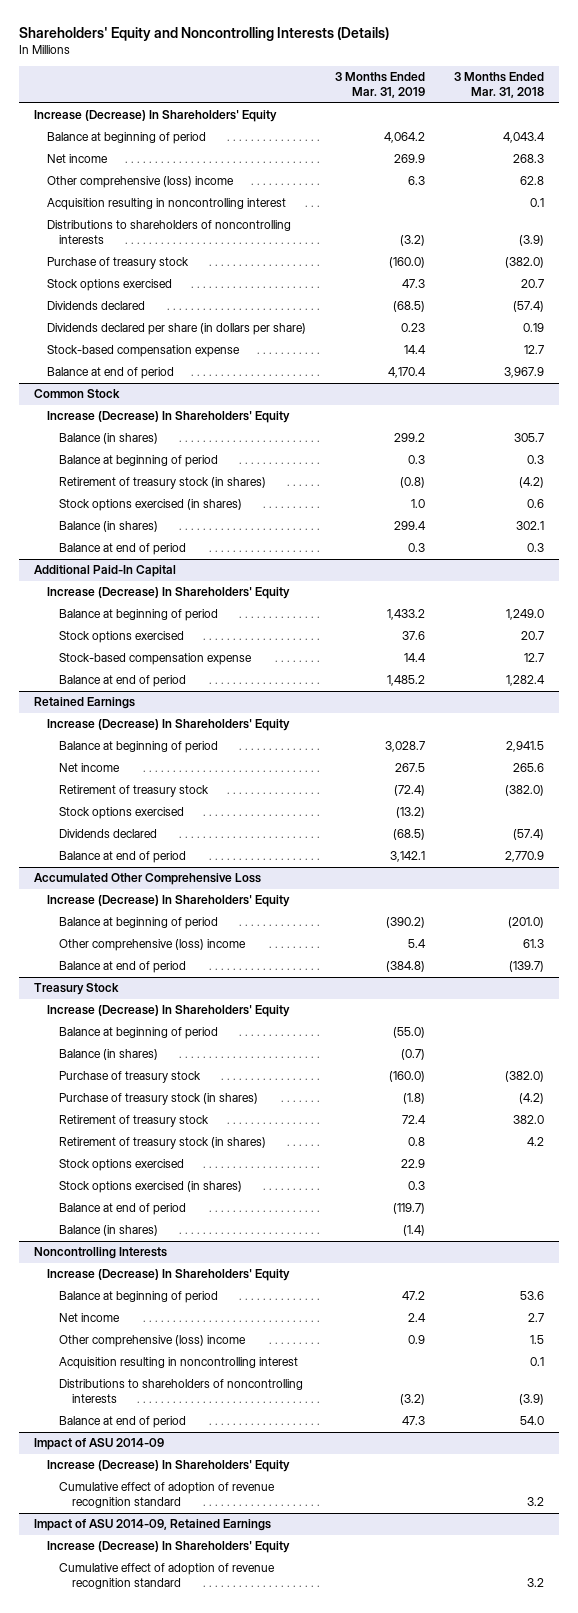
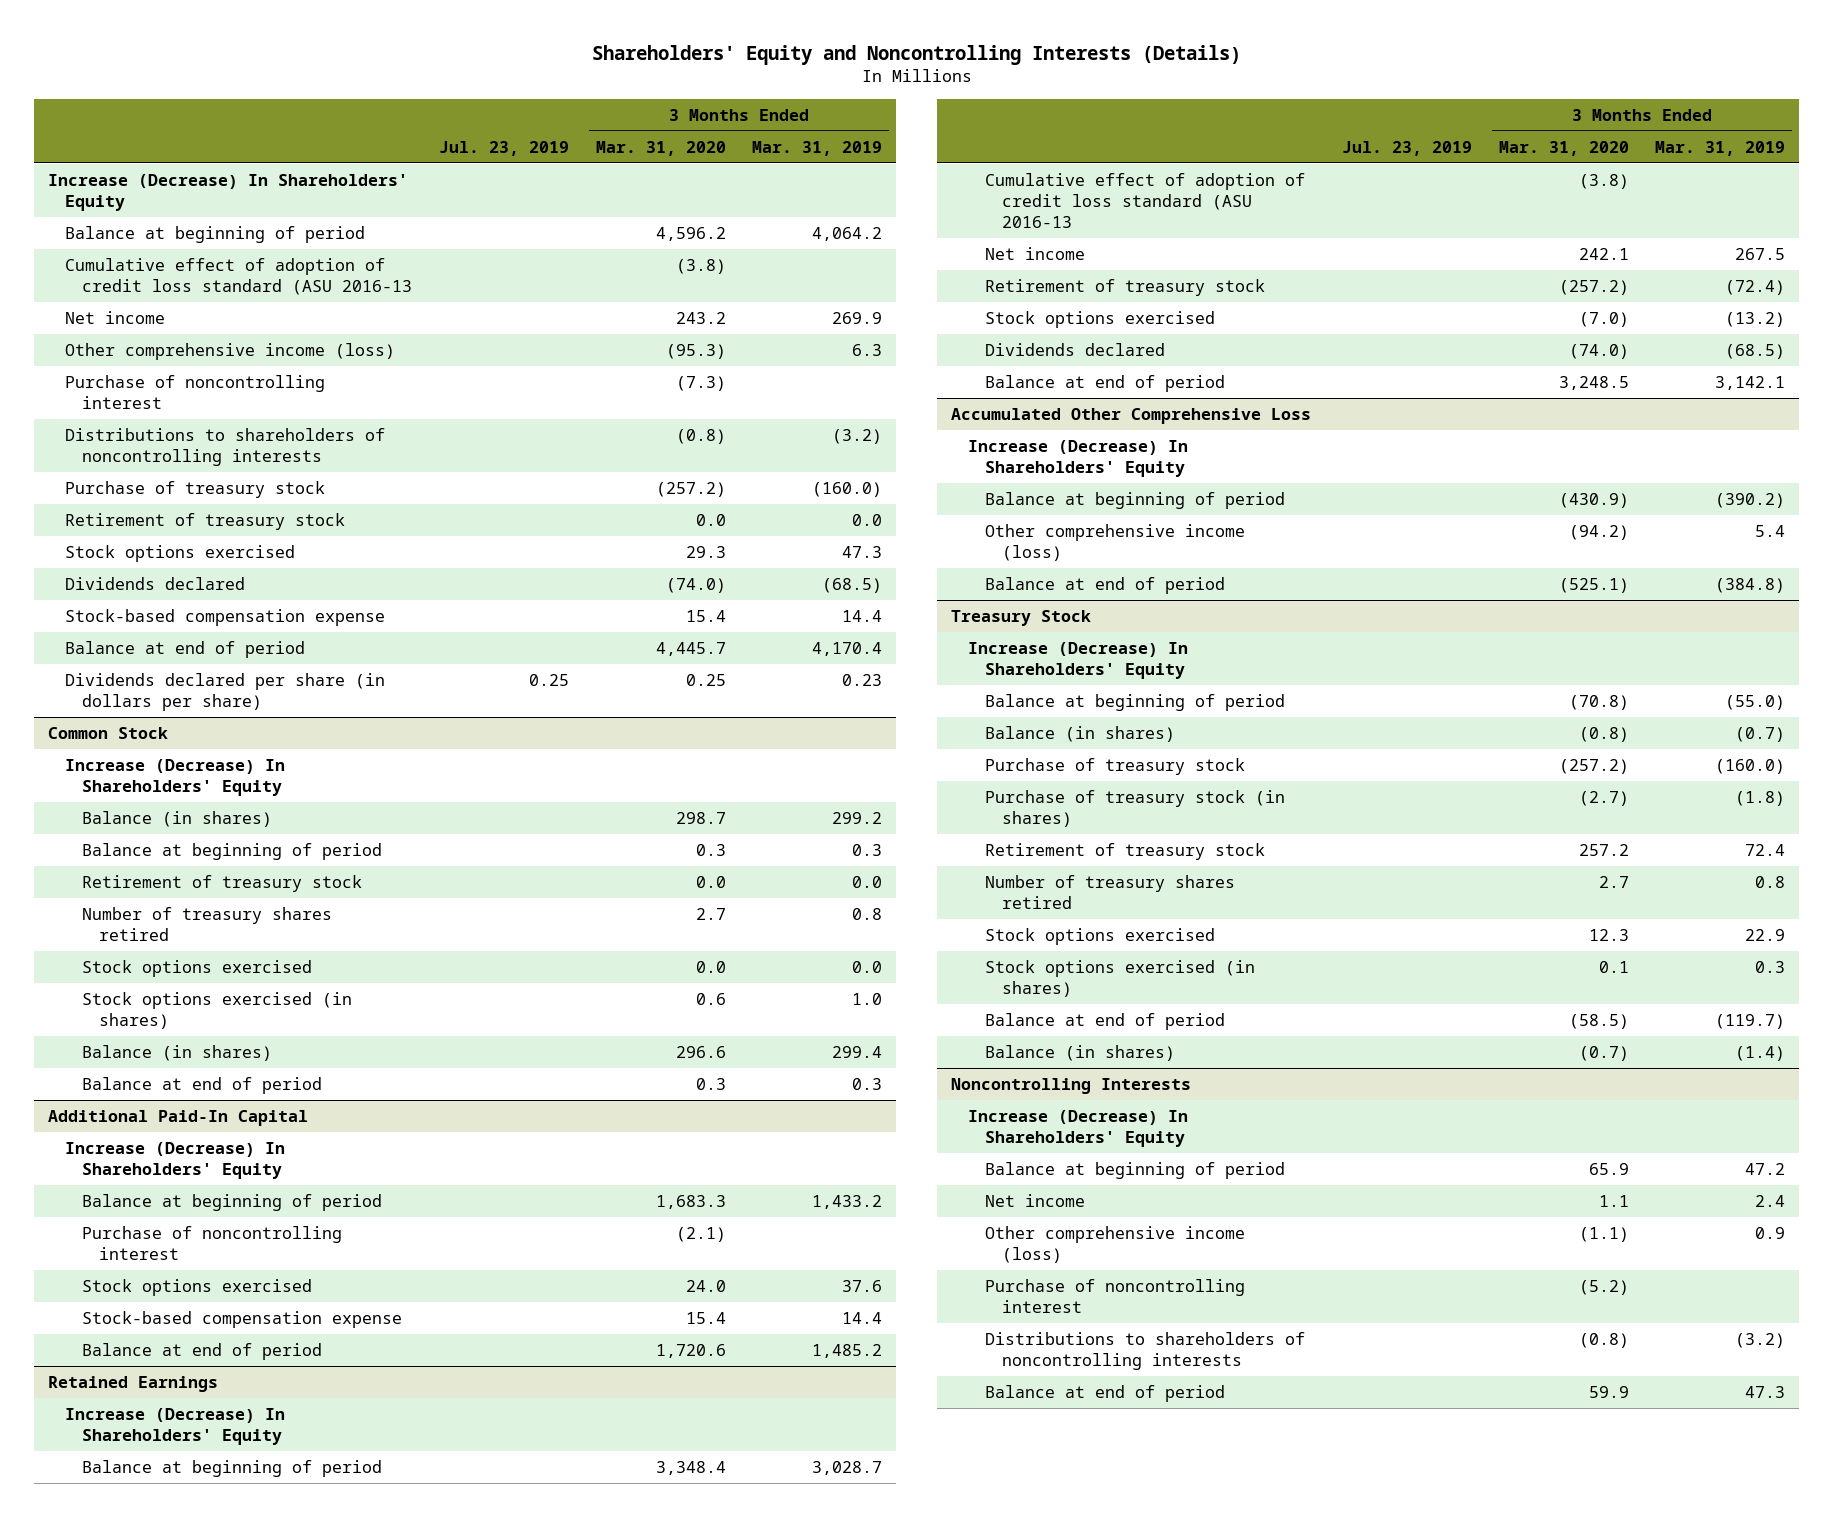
[454,71,545,99] 3 Months Ended Mar. 31, 2018 -> none
none -> [438,140,569,156] Jul. 23, 2019
none -> [595,140,726,156] Mar. 31, 2020
none -> [64,257,412,295] Cumulative effect of adoption of credit loss standard (ASU 2016-13
[46,198,286,211] Acquisition resulting in noncontrolling interest -> none
[46,176,234,189] Other comprehensive (loss) income -> [64,342,395,360] Other comprehensive income (loss)
none -> [64,374,325,409] Purchase of noncontrolling interest
none -> [64,512,345,530] Retirement of treasury stock
[46,323,306,336] Dividends declared per share (in dollars per share) -> [64,672,385,711] Dividends declared per share (in dollars per share)
none -> [81,874,362,892] Retirement of treasury stock
[59,477,267,490] Retirement of treasury stock (in shares) -> [81,906,332,941] Number of treasury shares retired
[399,477,425,489] (0.8) -> [852,907,883,920] 0.8
none -> [81,959,312,977] Stock options exercised
none -> [81,1225,342,1260] Purchase of noncontrolling interest
none -> [984,172,1305,228] Cumulative effect of adoption of credit loss standard (ASU 2016-13
[59,939,247,952] Other comprehensive (loss) income -> [984,523,1245,561] Other comprehensive income (loss)
[59,1137,267,1150] Retirement of treasury stock (in shares) -> [984,874,1235,909] Number of treasury shares retired
[59,1357,299,1370] Acquisition resulting in noncontrolling interest -> none
[59,1335,247,1348] Other comprehensive (loss) income -> [984,1225,1245,1263] Other comprehensive income (loss)
none -> [984,1278,1245,1313] Purchase of noncontrolling interest
[33,1438,164,1451] Impact of ASU 2014-09 -> none
[46,1460,290,1473] Increase (Decrease) In Shareholders' Equity -> none
[59,1482,276,1509] Cumulative effect of adoption of revenue recognition standard -> none
[33,1519,271,1532] Impact of ASU 2014-09, Retained Earnings -> none
[46,1541,290,1554] Increase (Decrease) In Shareholders' Equity -> none
[59,1563,276,1590] Cumulative effect of adoption of revenue recognition standard -> none

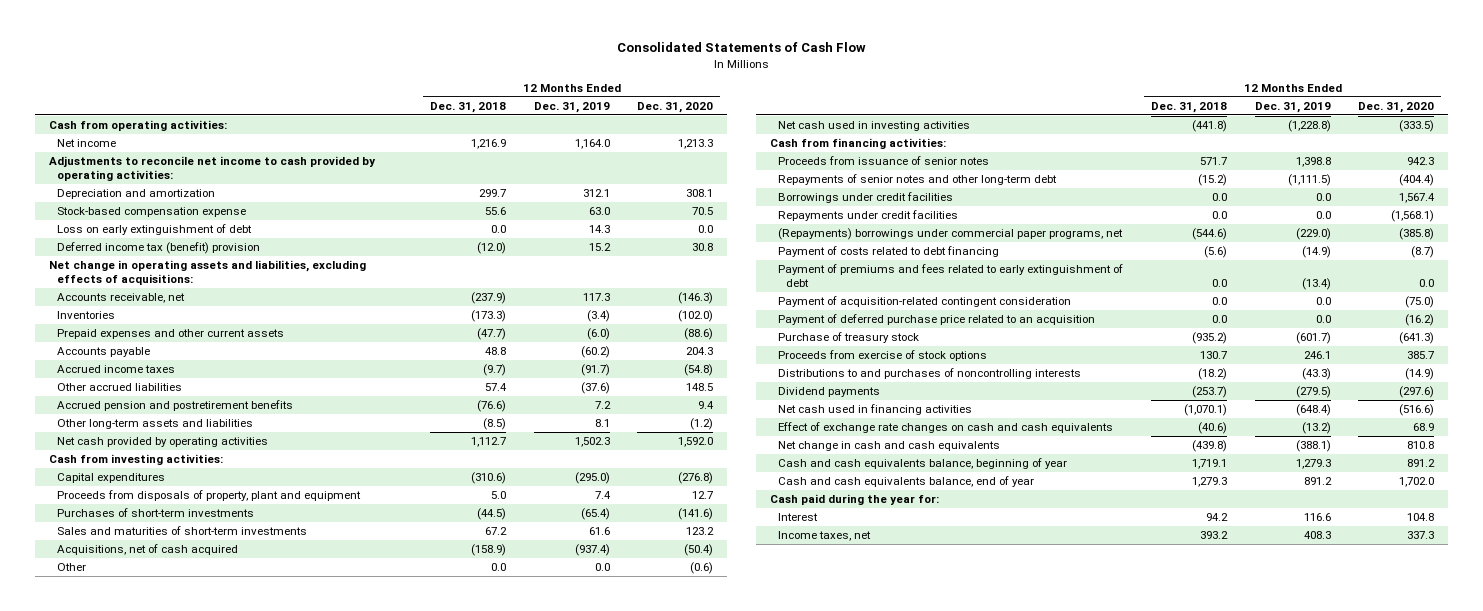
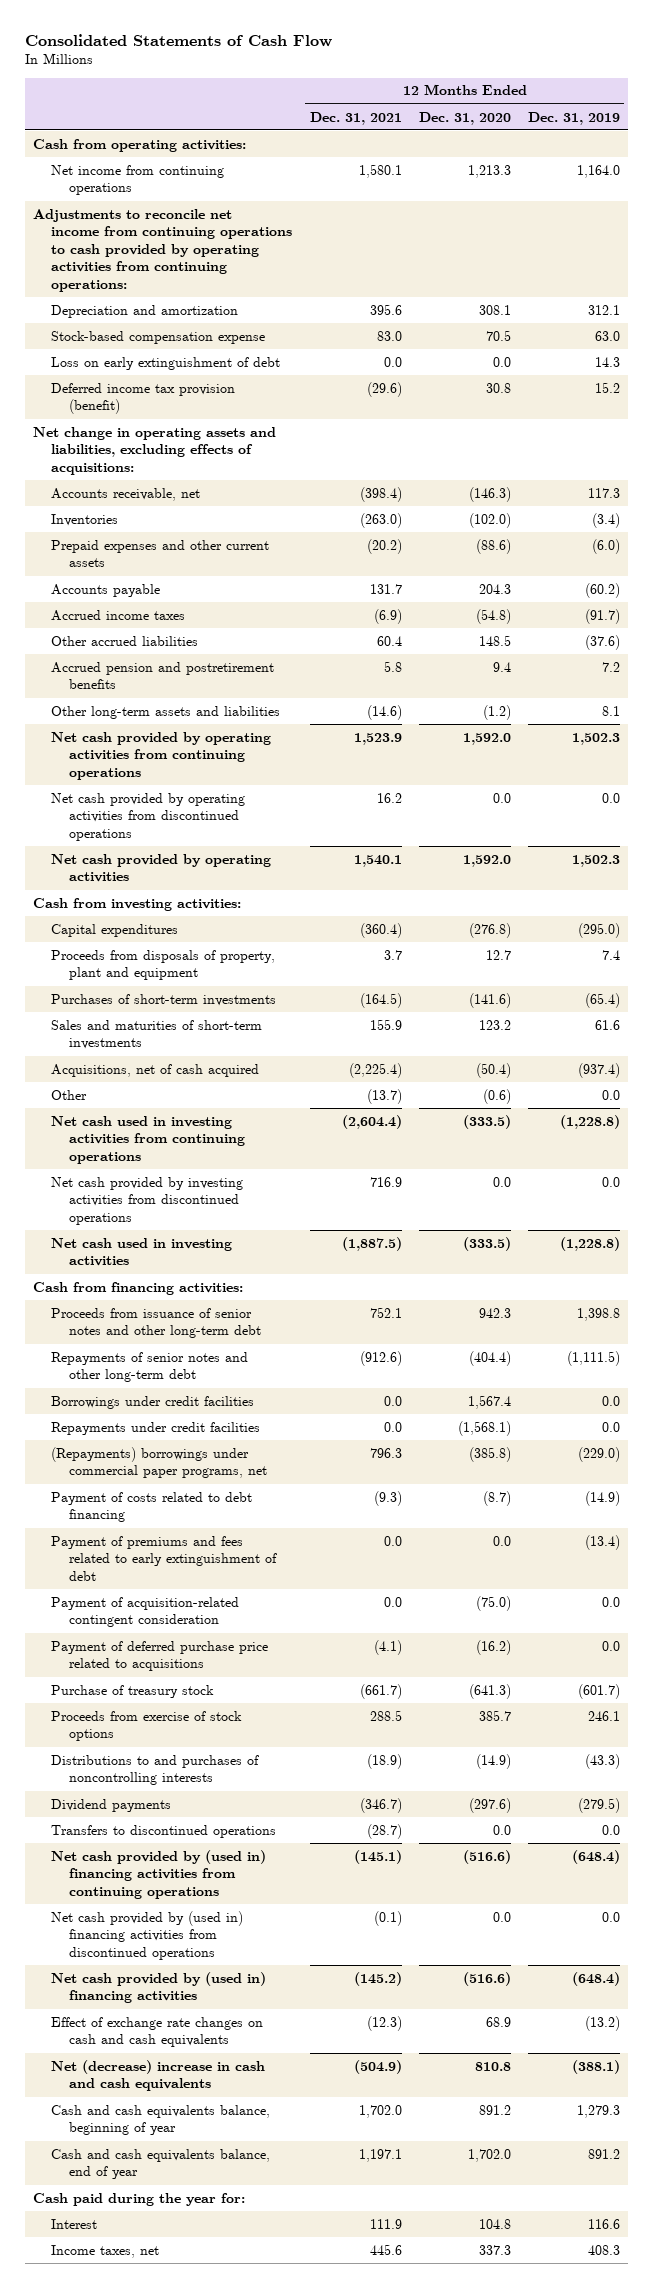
[429,101,506,113] Dec. 31, 2018 -> none
none -> [309,111,402,125] Dec. 31, 2021
[56,138,116,147] Net income -> [51,164,225,196] Net income from continuing operations
[48,155,376,181] Adjustments to reconcile net income to cash provided by operating activities: -> [33,208,293,292] Adjustments to reconcile net income from continuing operations to cash provided by operating activities from continuing operations:
[56,241,260,254] Deferred income tax (benefit) provision -> [51,382,236,415] Deferred income tax provision (benefit)
none -> [51,731,272,780] Net cash provided by operating activities from continuing operations
none -> [51,792,246,841] Net cash provided by operating activities from discontinued operations
none -> [51,1115,246,1164] Net cash used in investing activities from continuing operations
none -> [51,1176,244,1225] Net cash provided by investing activities from discontinued operations
[777,155,989,165] Proceeds from issuance of senior notes -> [51,1307,262,1339] Proceeds from issuance of senior notes and other long-term debt
[777,313,1095,325] Payment of deferred purchase price related to an acquisition -> [51,1640,269,1672] Payment of deferred purchase price related to acquisitions
none -> [51,1824,277,1838] Transfers to discontinued operations
none -> [51,1849,267,1899] Net cash provided by (used in) financing activities from continuing operations
none -> [51,1910,244,1960] Net cash provided by (used in) financing activities from discontinued operations
[777,403,972,415] Net cash used in financing activities -> [51,1971,267,2004] Net cash provided by (used in) financing activities
[777,440,1000,451] Net change in cash and cash equivalents -> [51,2059,266,2092] Net (decrease) increase in cash and cash equivalents

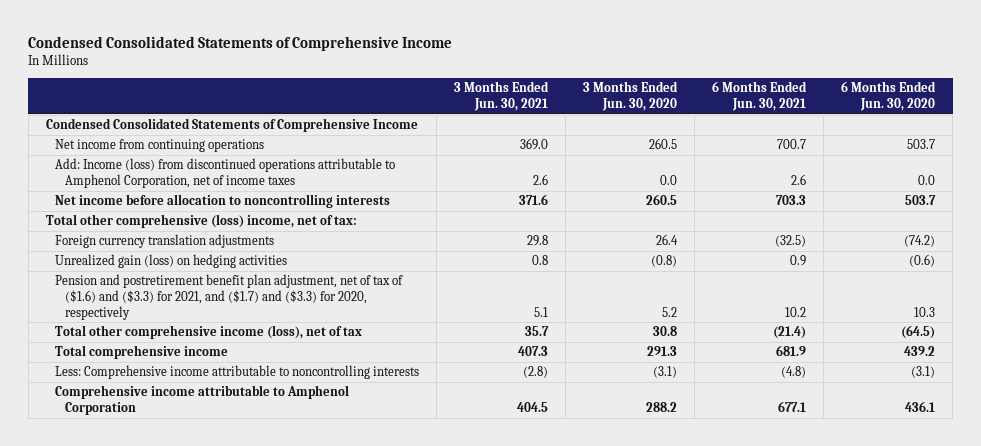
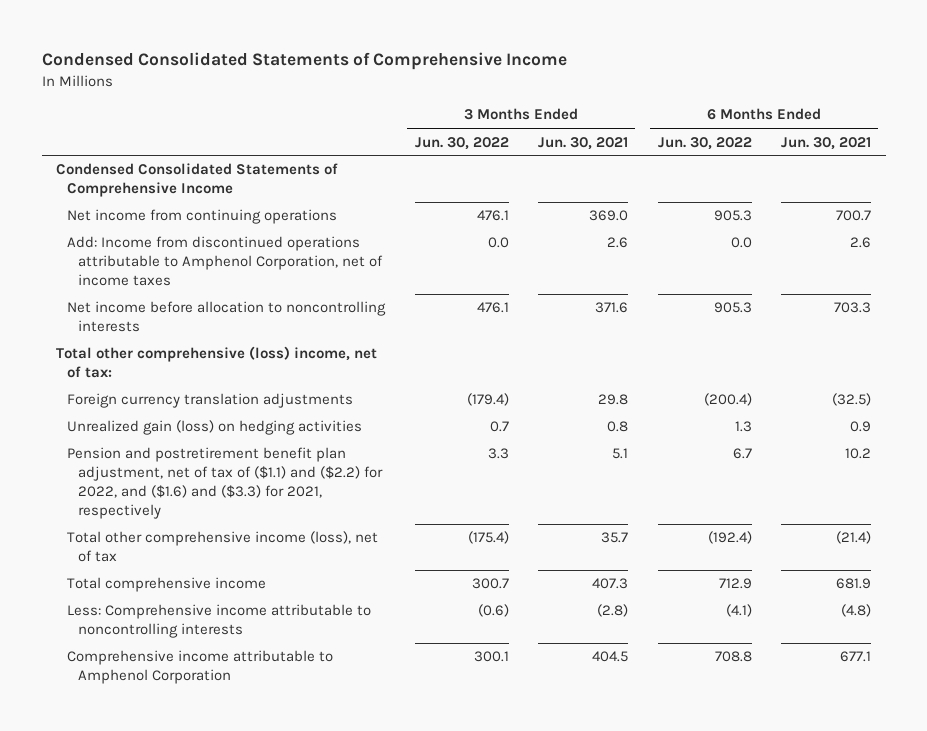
[583,81,679,111] 3 Months Ended Jun. 30, 2020 -> none
[841,81,937,111] 6 Months Ended Jun. 30, 2020 -> none
none -> [414,136,509,150] Jun. 30, 2022
none -> [657,136,752,150] Jun. 30, 2022
[55,158,396,188] Add: Income (loss) from discontinued operations attributable to Amphenol Corporation, net of income taxes -> [67,236,384,287] Add: Income from discontinued operations attributable to Amphenol Corporation, net of income taxes
[55,274,404,320] Pension and postretirement benefit plan adjustment, net of tax of ($1.6) and ($3.3) for 2021, and ($1.7) and ($3.3) for 2020, respectively -> [67,447,384,519] Pension and postretirement benefit plan adjustment, net of tax of ($1.1) and ($2.2) for 2022, and ($1.6) and ($3.3) for 2021, respectively

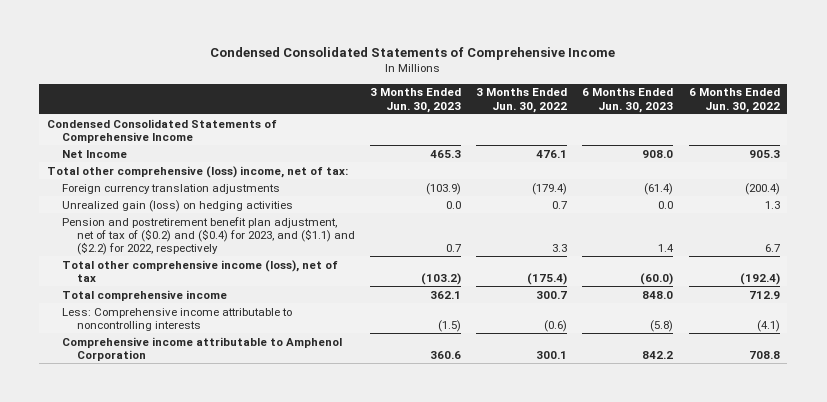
[538,136,629,150] Jun. 30, 2021 -> none
[781,136,872,150] Jun. 30, 2021 -> none
none -> [370,88,462,113] 3 Months Ended Jun. 30, 2023
none -> [582,88,674,113] 6 Months Ended Jun. 30, 2023
[67,209,338,225] Net income from continuing operations -> none
[67,236,384,287] Add: Income from discontinued operations attributable to Amphenol Corporation, net of income taxes -> none
[67,301,387,333] Net income before allocation to noncontrolling interests -> [62,149,128,158] Net Income
[67,447,384,519] Pension and postretirement benefit plan adjustment, net of tax of ($1.1) and ($2.2) for 2022, and ($1.6) and ($3.3) for 2021, respectively -> [62,216,356,255] Pension and postretirement benefit plan adjustment, net of tax of ($0.2) and ($0.4) for 2023, and ($1.1) and ($2.2) for 2022, respectively

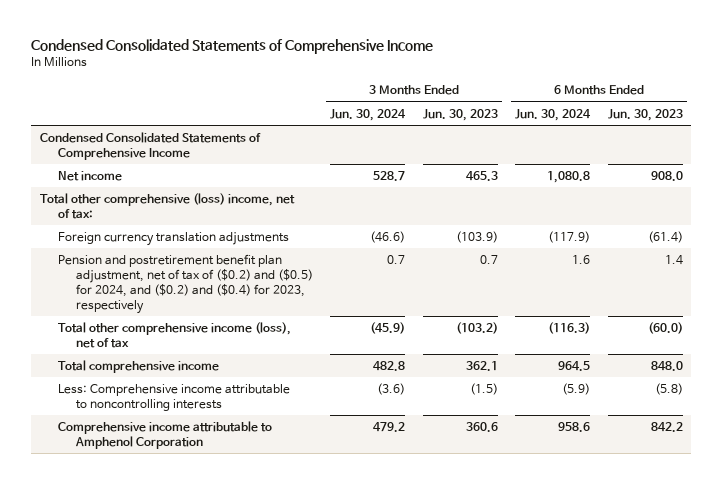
[476,88,568,113] 3 Months Ended Jun. 30, 2022 -> none
[688,88,780,113] 6 Months Ended Jun. 30, 2022 -> none
none -> [330,108,407,121] Jun. 30, 2024
none -> [515,108,592,121] Jun. 30, 2024
[62,149,128,158] Net Income -> [57,171,122,182] Net income
[62,199,294,212] Unrealized gain (loss) on hedging activities -> none
[62,216,356,255] Pension and postretirement benefit plan adjustment, net of tax of ($0.2) and ($0.4) for 2023, and ($1.1) and ($2.2) for 2022, respectively -> [57,254,313,314] Pension and postretirement benefit plan adjustment, net of tax of ($0.2) and ($0.5) for 2024, and ($0.2) and ($0.4) for 2023, respectively

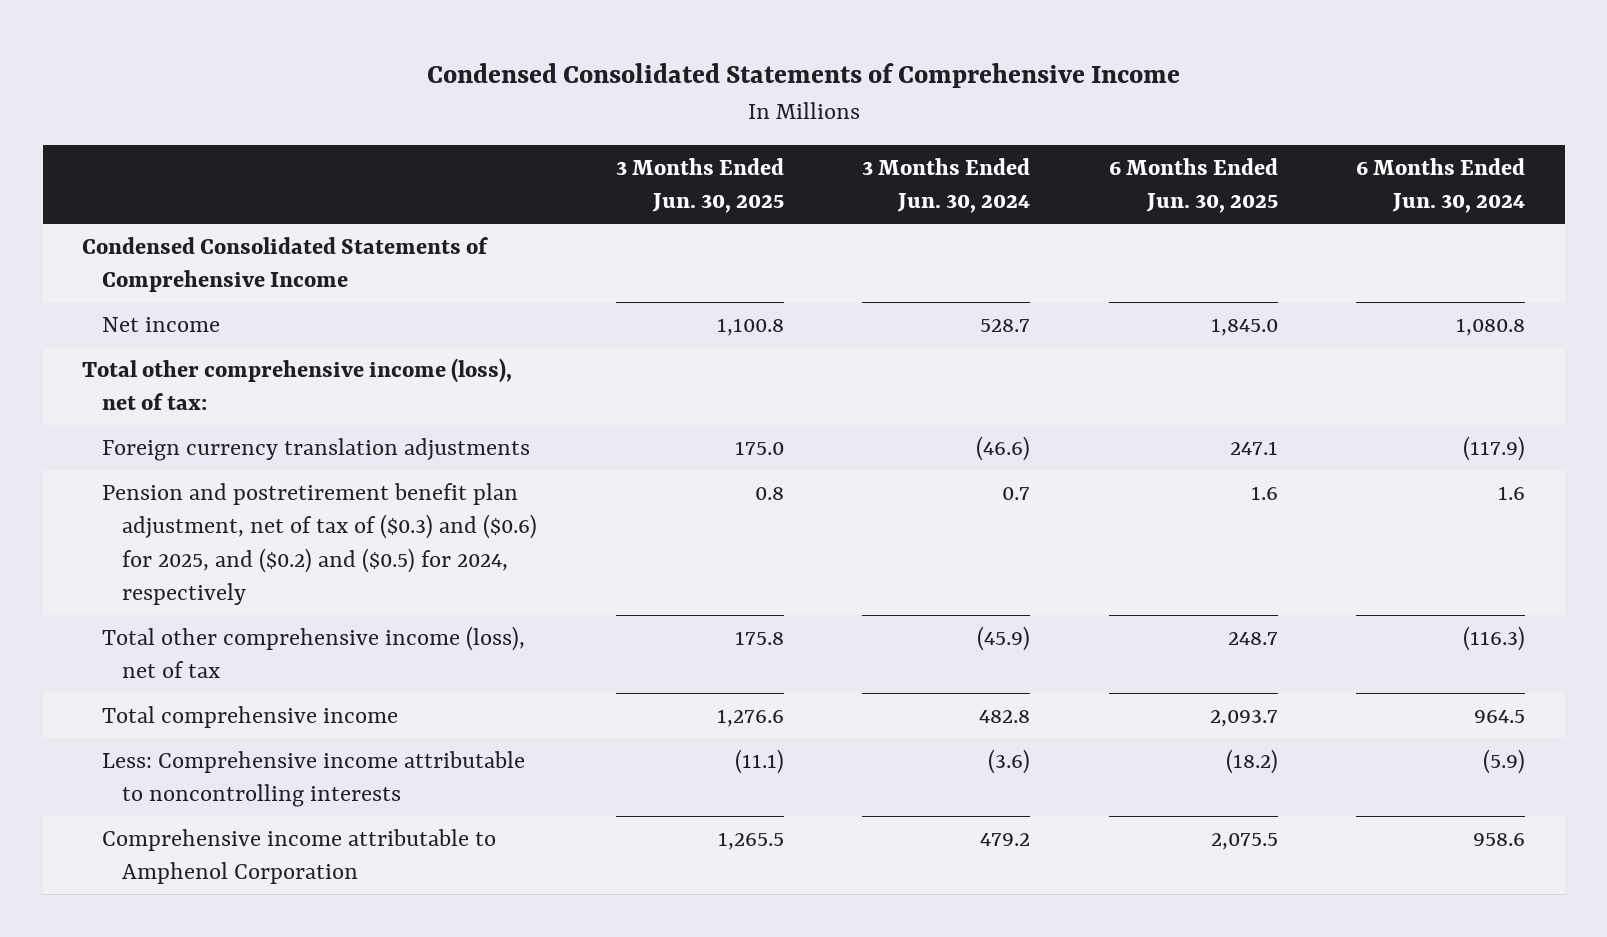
[422,108,498,121] Jun. 30, 2023 -> none
[607,108,683,121] Jun. 30, 2023 -> none
none -> [615,157,784,214] 3 Months Ended Jun. 30, 2025
none -> [1108,157,1278,214] 6 Months Ended Jun. 30, 2025
[40,193,296,219] Total other comprehensive (loss) income, net of tax: -> [81,357,512,411] Total other comprehensive income (loss), net of tax:
[57,254,313,314] Pension and postretirement benefit plan adjustment, net of tax of ($0.2) and ($0.5) for 2024, and ($0.2) and ($0.4) for 2023, respectively -> [101,482,537,606] Pension and postretirement benefit plan adjustment, net of tax of ($0.3) and ($0.6) for 2025, and ($0.2) and ($0.5) for 2024, respectively

